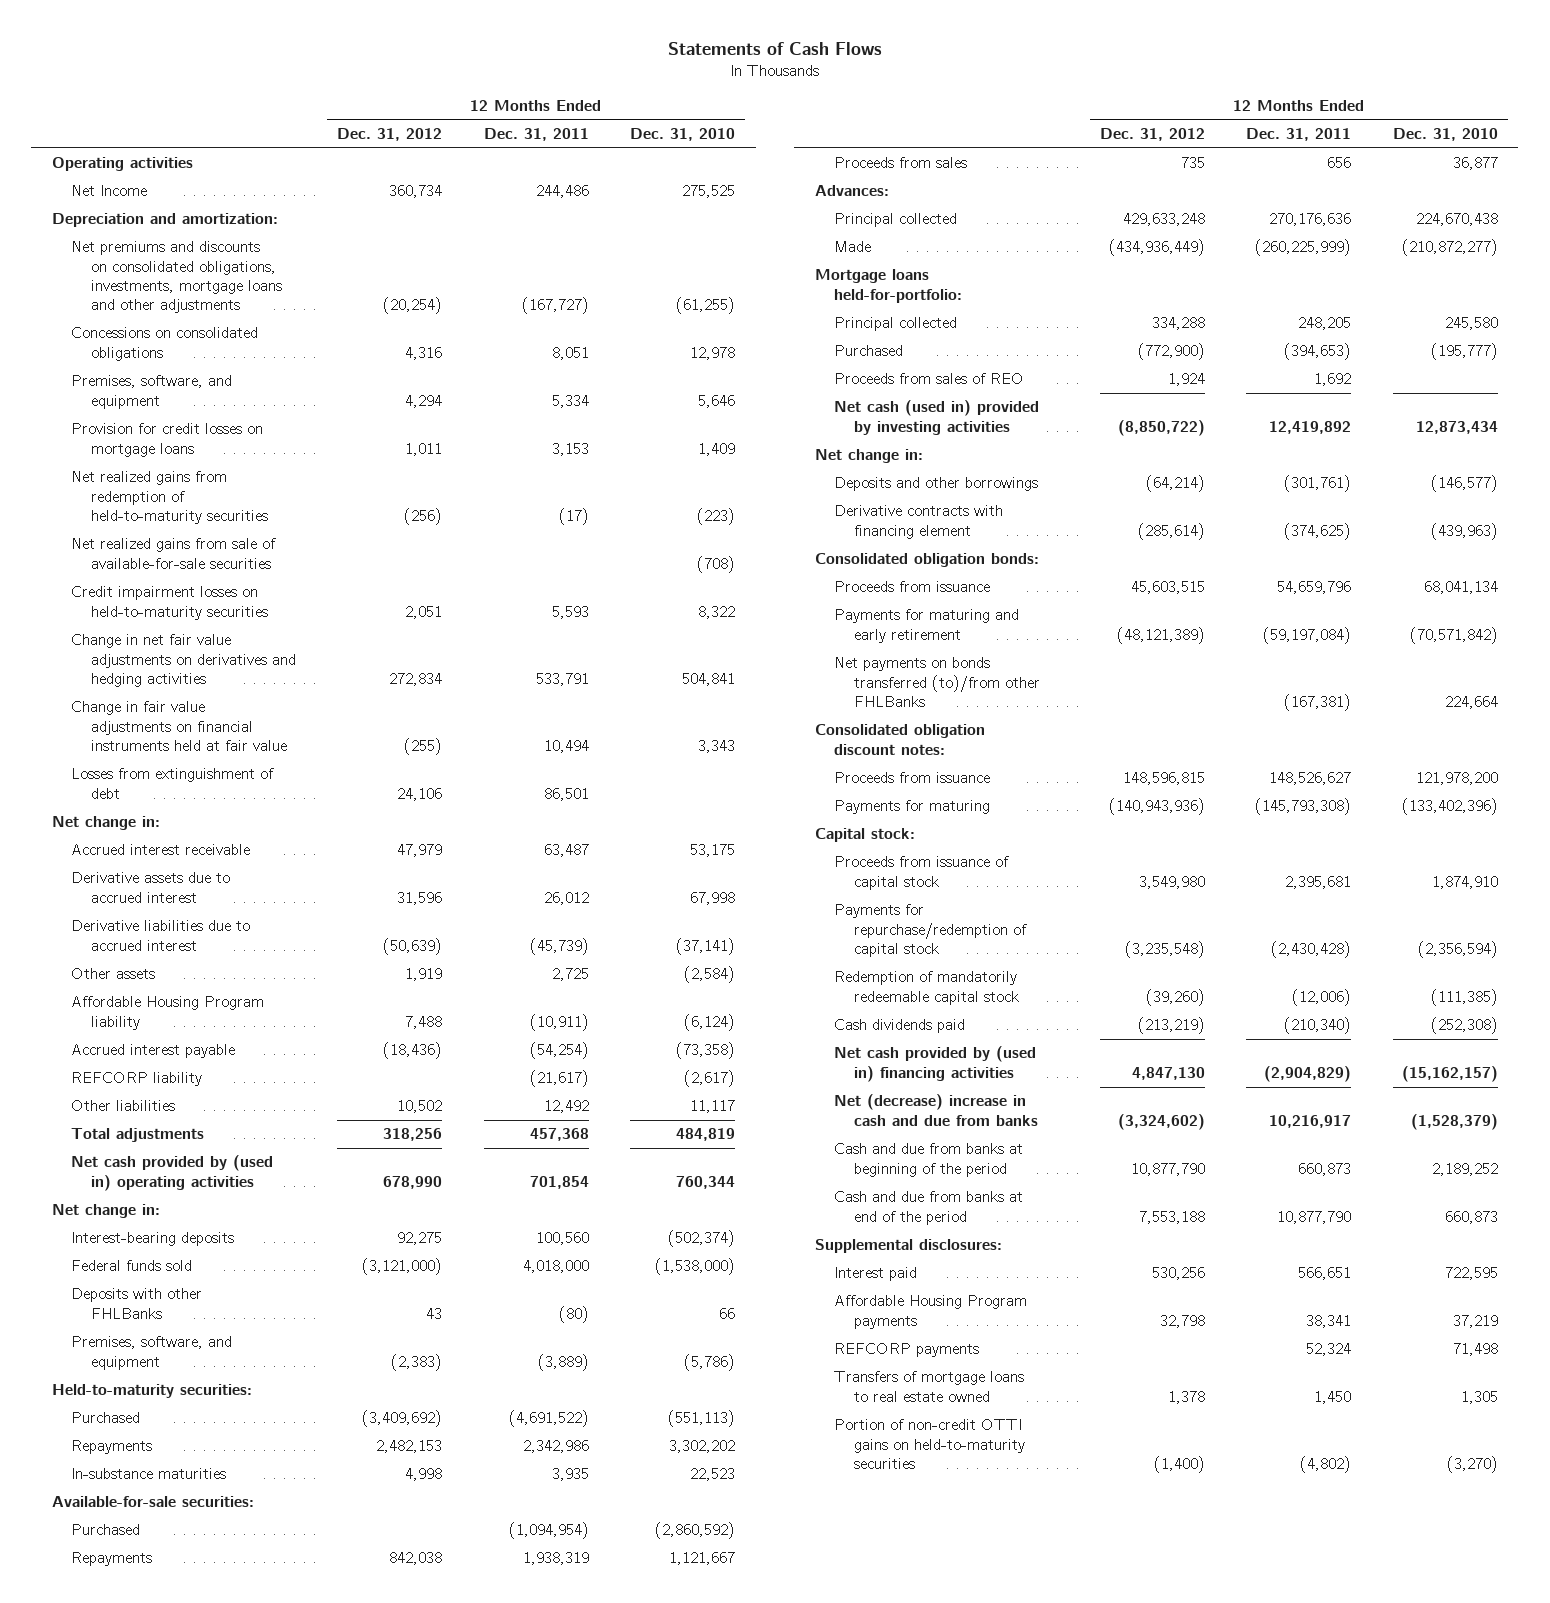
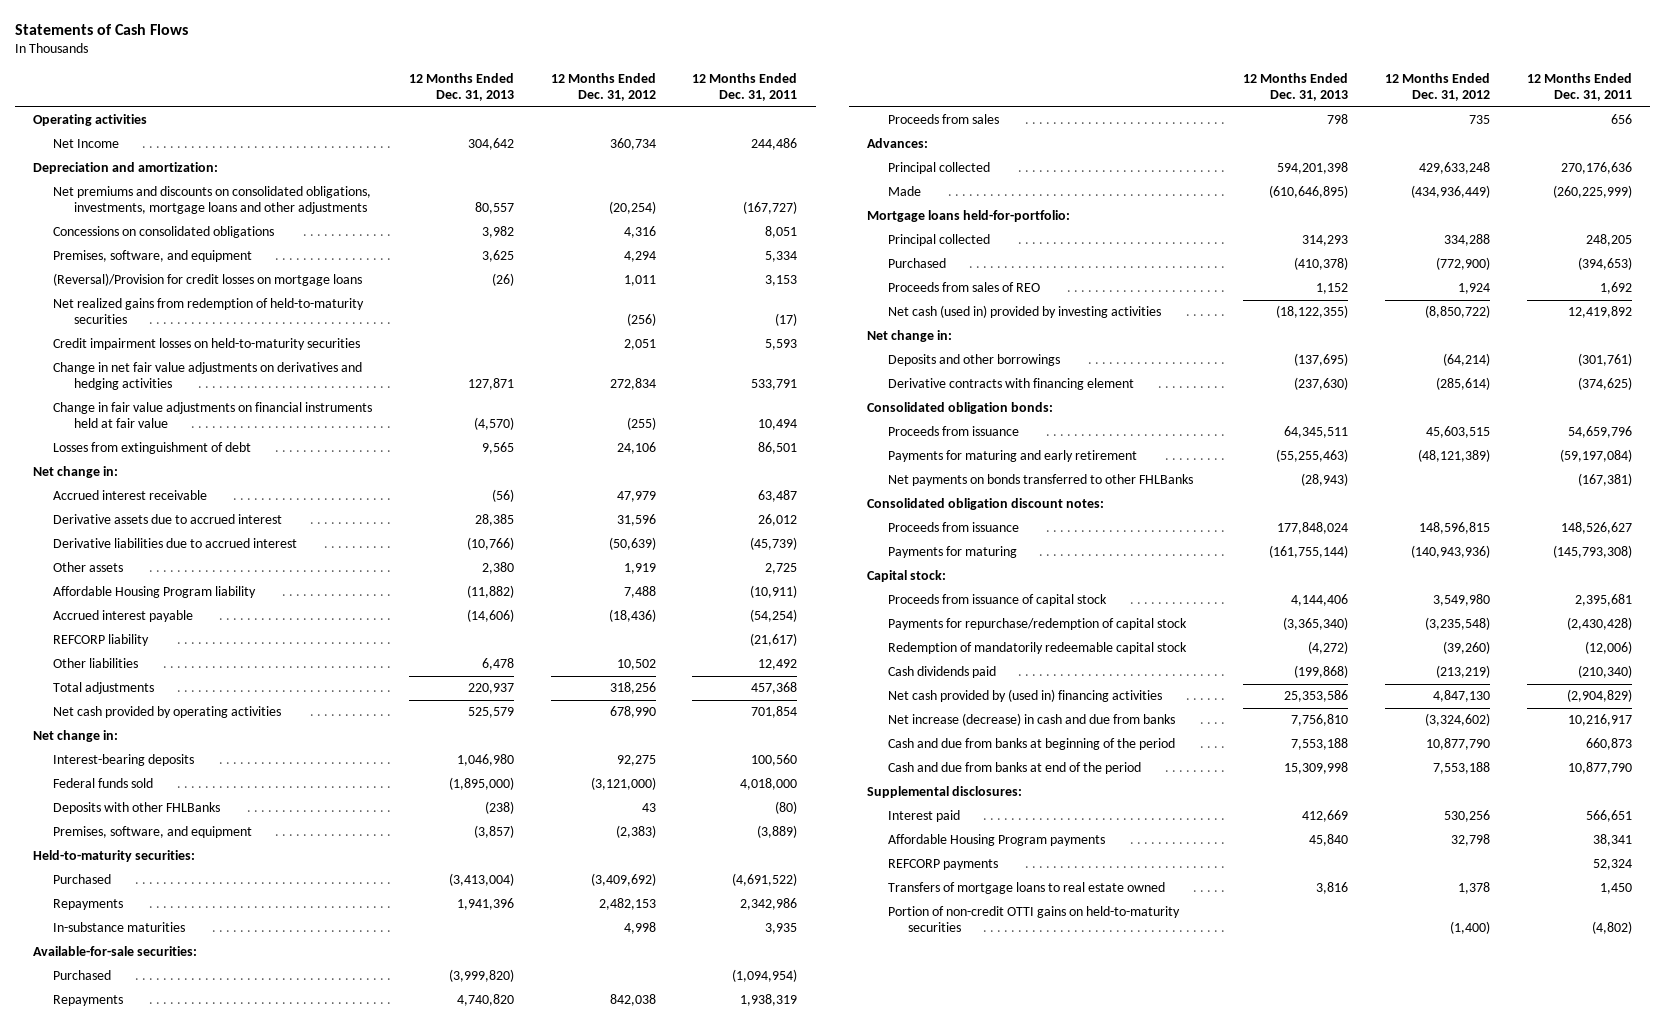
[629,128,735,142] Dec. 31, 2010 -> none
none -> [408,73,514,102] 12 Months Ended Dec. 31, 2013
[71,423,264,457] Provision for credit losses on mortgage loans -> [53,273,363,287] (Reversal)/Provision for credit losses on mortgage loans
[71,538,277,569] Net realized gains from sale of available-for-sale securities -> none
[71,1155,274,1191] Net cash provided by (used in) operating activities -> [53,706,282,719] Net cash provided by operating activities
[834,657,1040,707] Net payments on bonds transferred (to)/from other FHLBanks -> [887,474,1193,487] Net payments on bonds transferred to other FHLBanks
[834,1094,1038,1126] Net (decrease) increase in cash and due from banks -> [887,713,1175,727] Net increase (decrease) in cash and due from banks

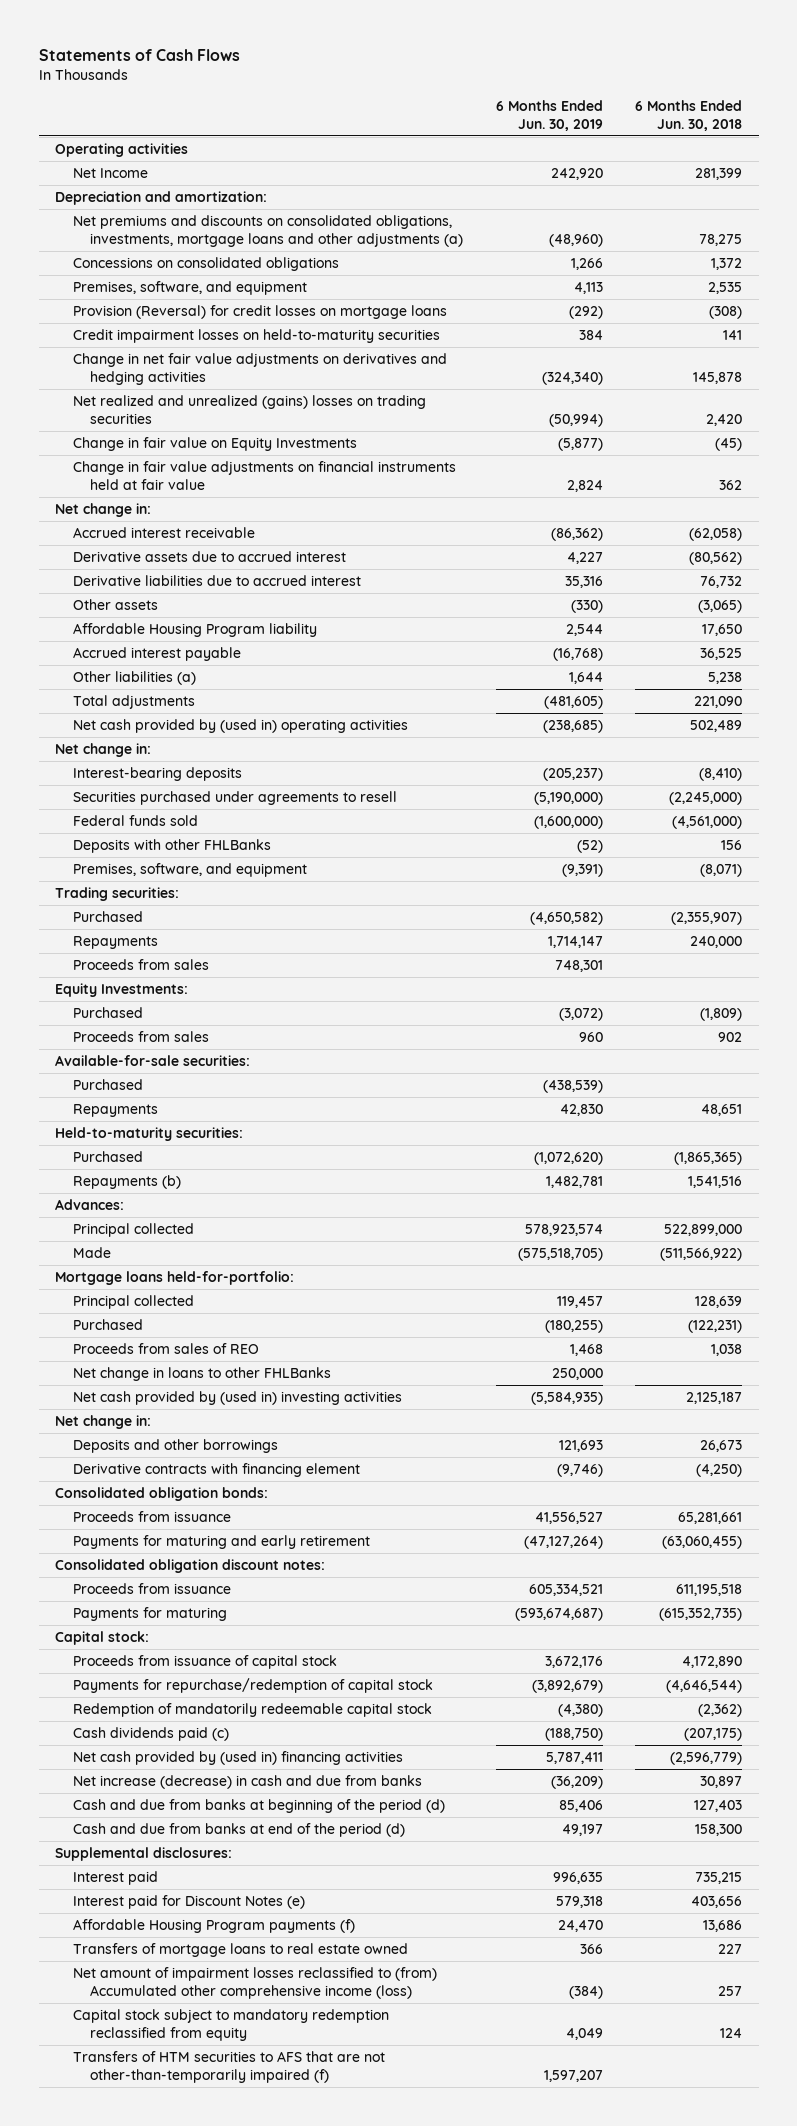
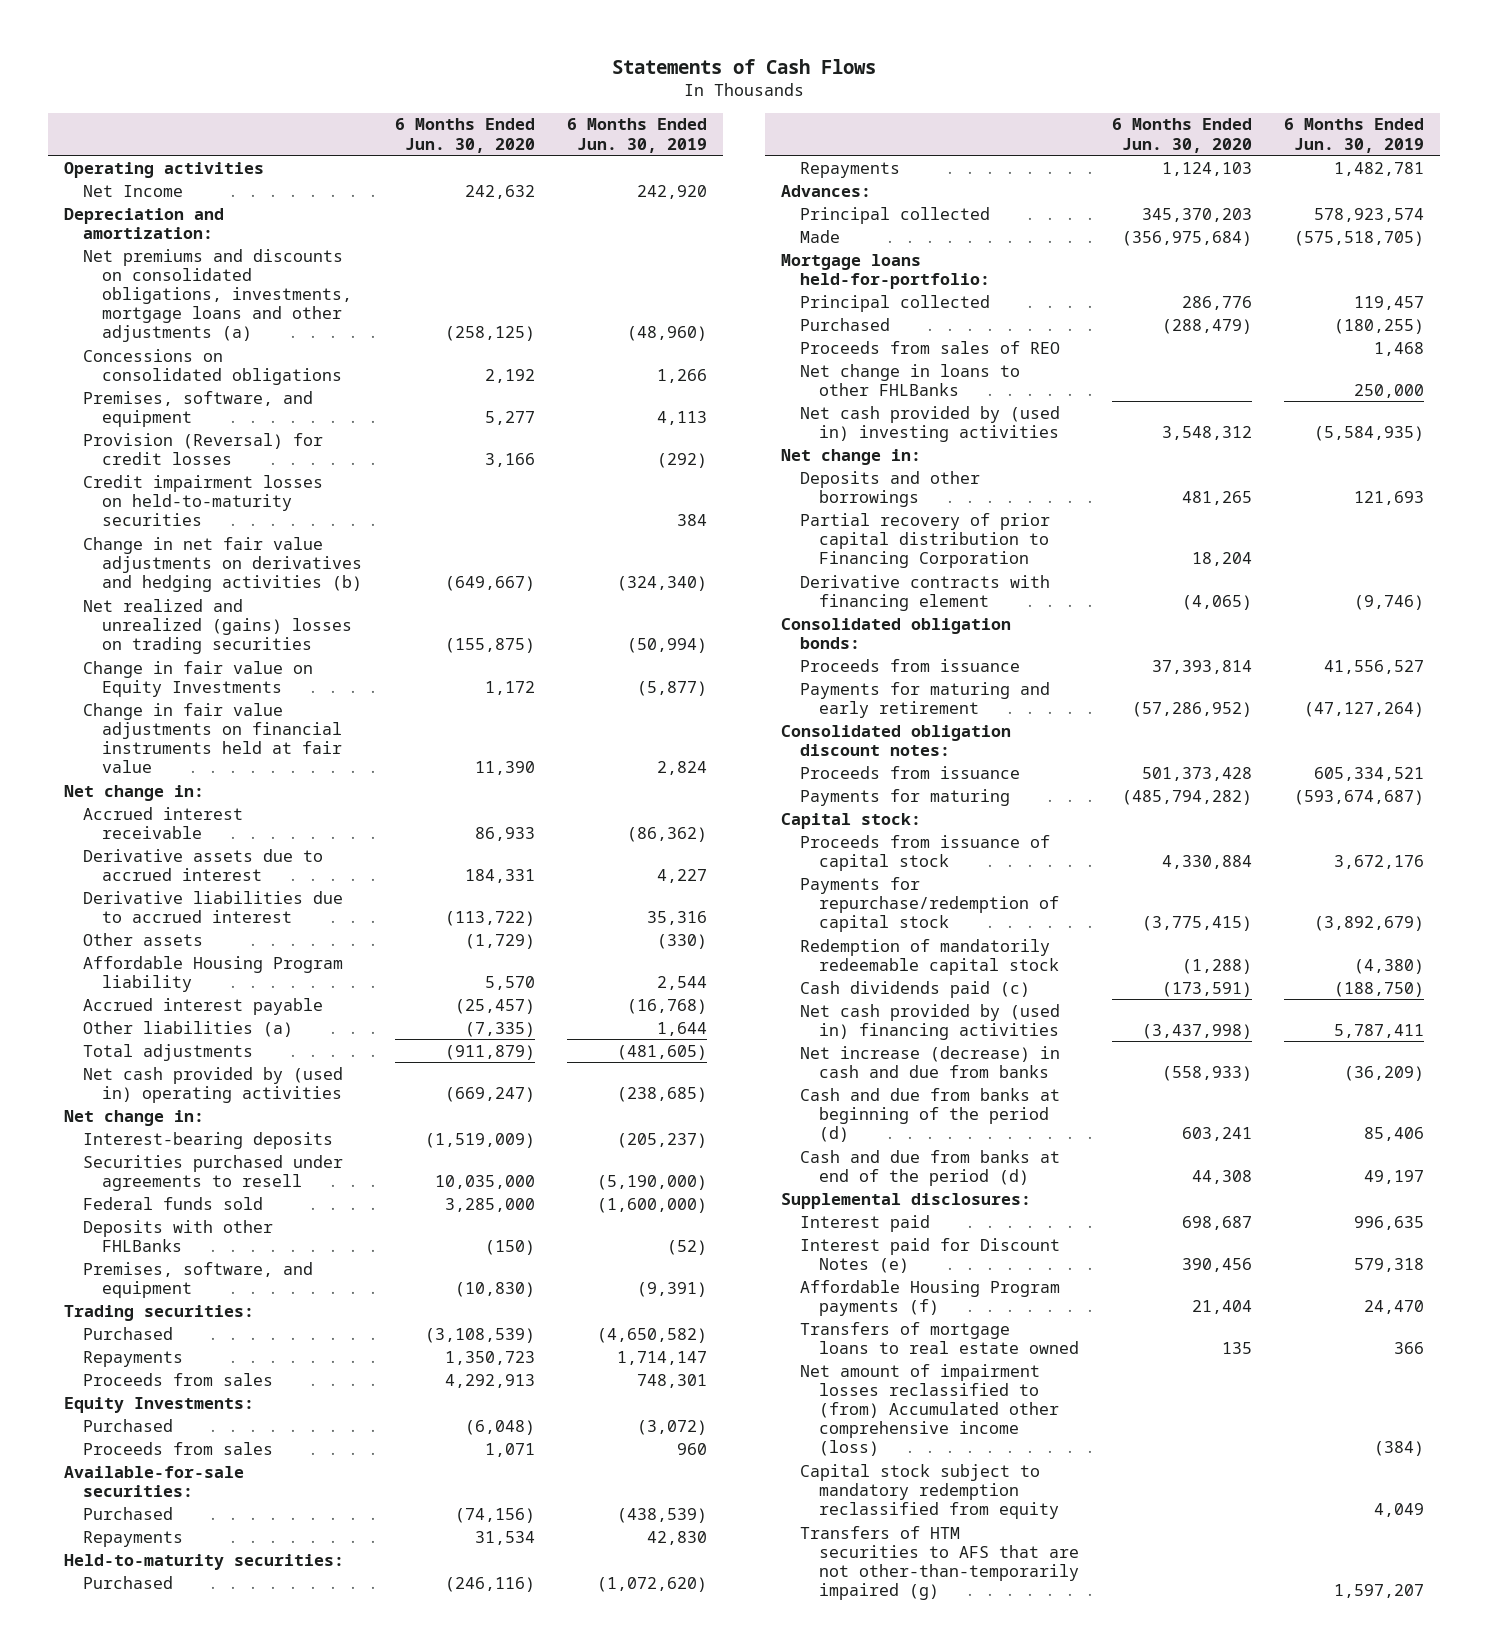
[635,100,743,131] 6 Months Ended Jun. 30, 2018 -> none
none -> [394,118,535,153] 6 Months Ended Jun. 30, 2020
[72,305,447,320] Provision (Reversal) for credit losses on mortgage loans -> [83,432,324,465] Provision (Reversal) for credit losses
[72,353,447,385] Change in net fair value adjustments on derivatives and hedging activities -> [83,536,363,592] Change in net fair value adjustments on derivatives and hedging activities (b)
[72,1175,181,1190] Repayments (b) -> [800,161,901,178] Repayments
none -> [800,512,1051,568] Partial recovery of prior capital distribution to Financing Corporation
[72,2051,385,2083] Transfers of HTM securities to AFS that are not other-than-temporarily impaired (f) -> [800,1525,1080,1601] Transfers of HTM securities to AFS that are not other-than-temporarily impaired (g)

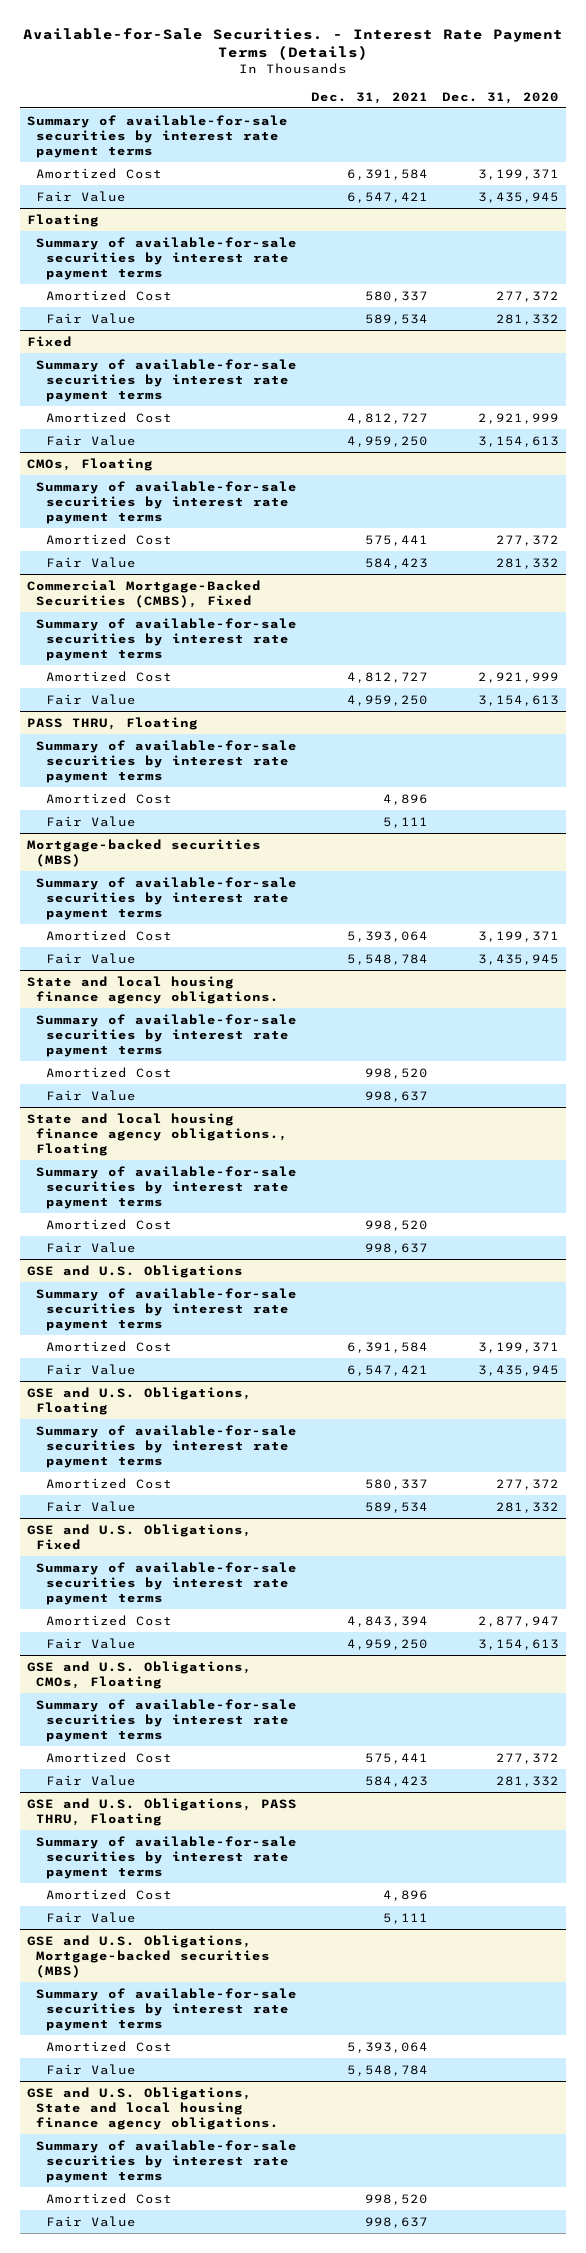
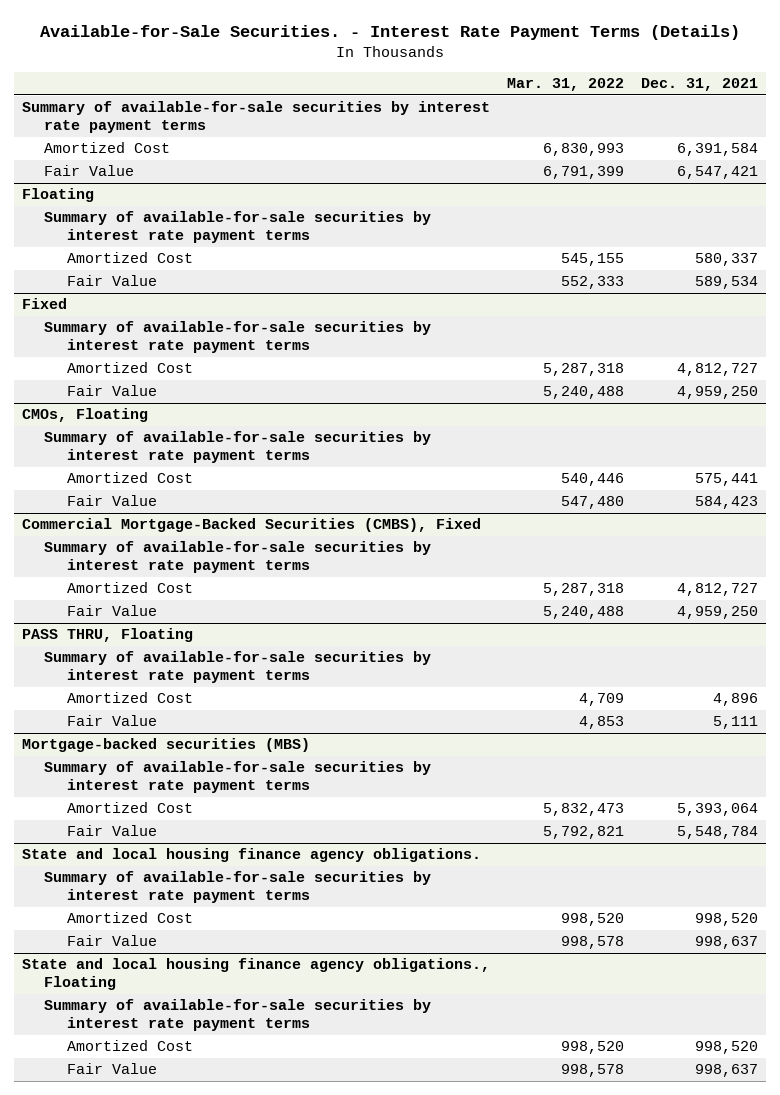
[442,91,560,104] Dec. 31, 2020 -> none
none -> [507,78,625,92] Mar. 31, 2022
[26,1264,243,1278] GSE and U.S. Obligations -> none
[36,1287,298,1331] Summary of available-for-sale securities by interest rate payment terms -> none
[45,1340,172,1352] Amortized Cost -> none
[45,1363,136,1375] Fair Value -> none
[26,1386,252,1415] GSE and U.S. Obligations, Floating -> none
[36,1424,298,1468] Summary of available-for-sale securities by interest rate payment terms -> none
[45,1477,172,1489] Amortized Cost -> none
[45,1500,136,1512] Fair Value -> none
[26,1523,252,1550] GSE and U.S. Obligations, Fixed -> none
[36,1561,298,1605] Summary of available-for-sale securities by interest rate payment terms -> none
[45,1614,172,1626] Amortized Cost -> none
[45,1637,136,1649] Fair Value -> none
[26,1660,252,1689] GSE and U.S. Obligations, CMOs, Floating -> none
[36,1698,298,1742] Summary of available-for-sale securities by interest rate payment terms -> none
[45,1751,172,1763] Amortized Cost -> none
[45,1774,136,1786] Fair Value -> none
[26,1797,297,1826] GSE and U.S. Obligations, PASS THRU, Floating -> none
[36,1835,298,1879] Summary of available-for-sale securities by interest rate payment terms -> none
[45,1888,172,1900] Amortized Cost -> none
[45,1911,136,1923] Fair Value -> none
[26,1934,271,1978] GSE and U.S. Obligations, Mortgage-backed securities (MBS) -> none
[36,1987,298,2031] Summary of available-for-sale securities by interest rate payment terms -> none
[45,2040,172,2052] Amortized Cost -> none
[45,2063,136,2075] Fair Value -> none
[26,2086,280,2130] GSE and U.S. Obligations, State and local housing finance agency obligations. -> none
[36,2139,298,2183] Summary of available-for-sale securities by interest rate payment terms -> none
[45,2192,172,2204] Amortized Cost -> none
[45,2215,136,2227] Fair Value -> none

